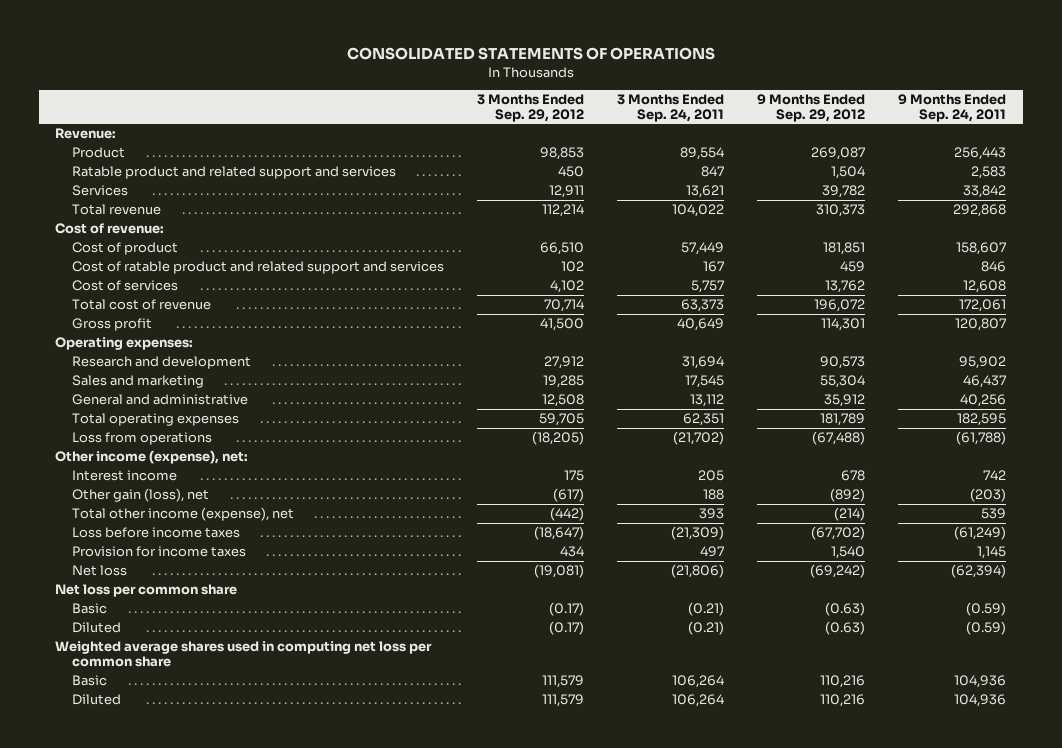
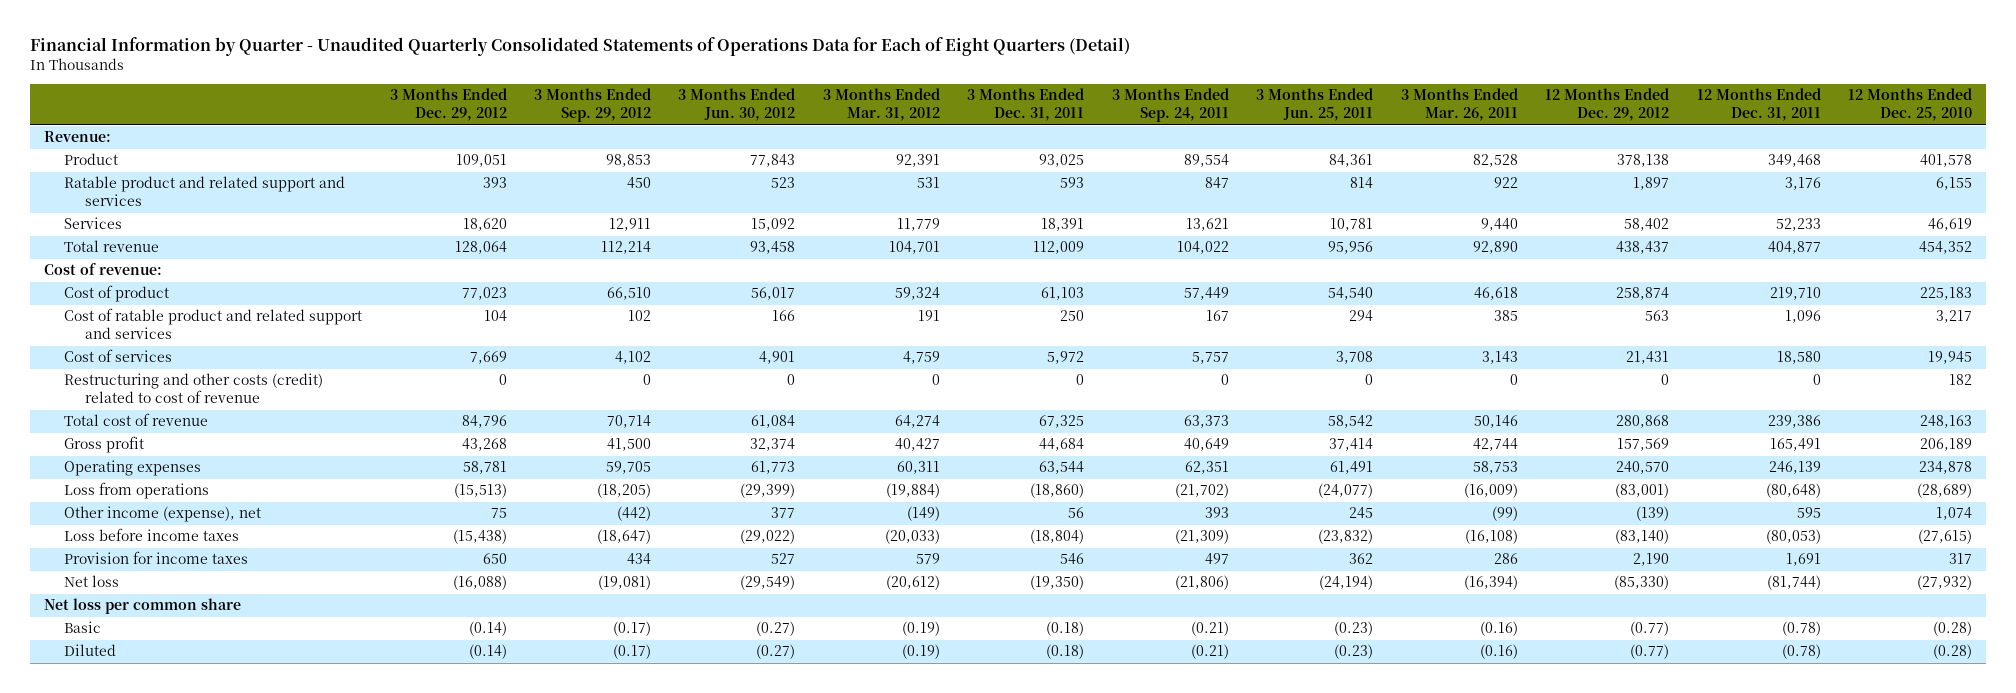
[346,47,715,61] CONSOLIDATED STATEMENTS OF OPERATIONS -> [29,37,1130,57] Financial Information by Quarter - Unaudited Quarterly Consolidated Statements of Operations Data for Each of Eight Quarters (Detail)
[757,93,866,122] 9 Months Ended Sep. 29, 2012 -> none
[898,93,1007,122] 9 Months Ended Sep. 24, 2011 -> none
none -> [389,88,507,122] 3 Months Ended Dec. 29, 2012
none -> [678,88,796,122] 3 Months Ended Jun. 30, 2012
none -> [822,88,940,122] 3 Months Ended Mar. 31, 2012
none -> [967,88,1085,122] 3 Months Ended Dec. 31, 2011
none -> [1256,88,1374,122] 3 Months Ended Jun. 25, 2011
none -> [1400,88,1518,122] 3 Months Ended Mar. 26, 2011
none -> [1545,88,1670,122] 12 Months Ended Dec. 29, 2012
none -> [1696,88,1821,122] 12 Months Ended Dec. 31, 2011
none -> [1848,88,1973,122] 12 Months Ended Dec. 25, 2010
none -> [64,373,324,404] Restructuring and other costs (credit) related to cost of revenue
[55,337,194,351] Operating expenses: -> none
[72,356,252,370] Research and development -> none
[72,375,205,389] Sales and marketing -> none
[72,394,249,406] General and administrative -> none
[72,413,240,427] Total operating expenses -> [64,460,202,477] Operating expenses
[55,450,249,465] Other income (expense), net: -> none
[72,470,178,482] Interest income -> none
[72,488,210,503] Other gain (loss), net -> none
[72,507,295,522] Total other income (expense), net -> [64,506,262,523] Other income (expense), net
[55,641,433,668] Weighted average shares used in computing net loss per common share -> none
[72,675,108,687] Basic -> none
[72,694,122,706] Diluted -> none

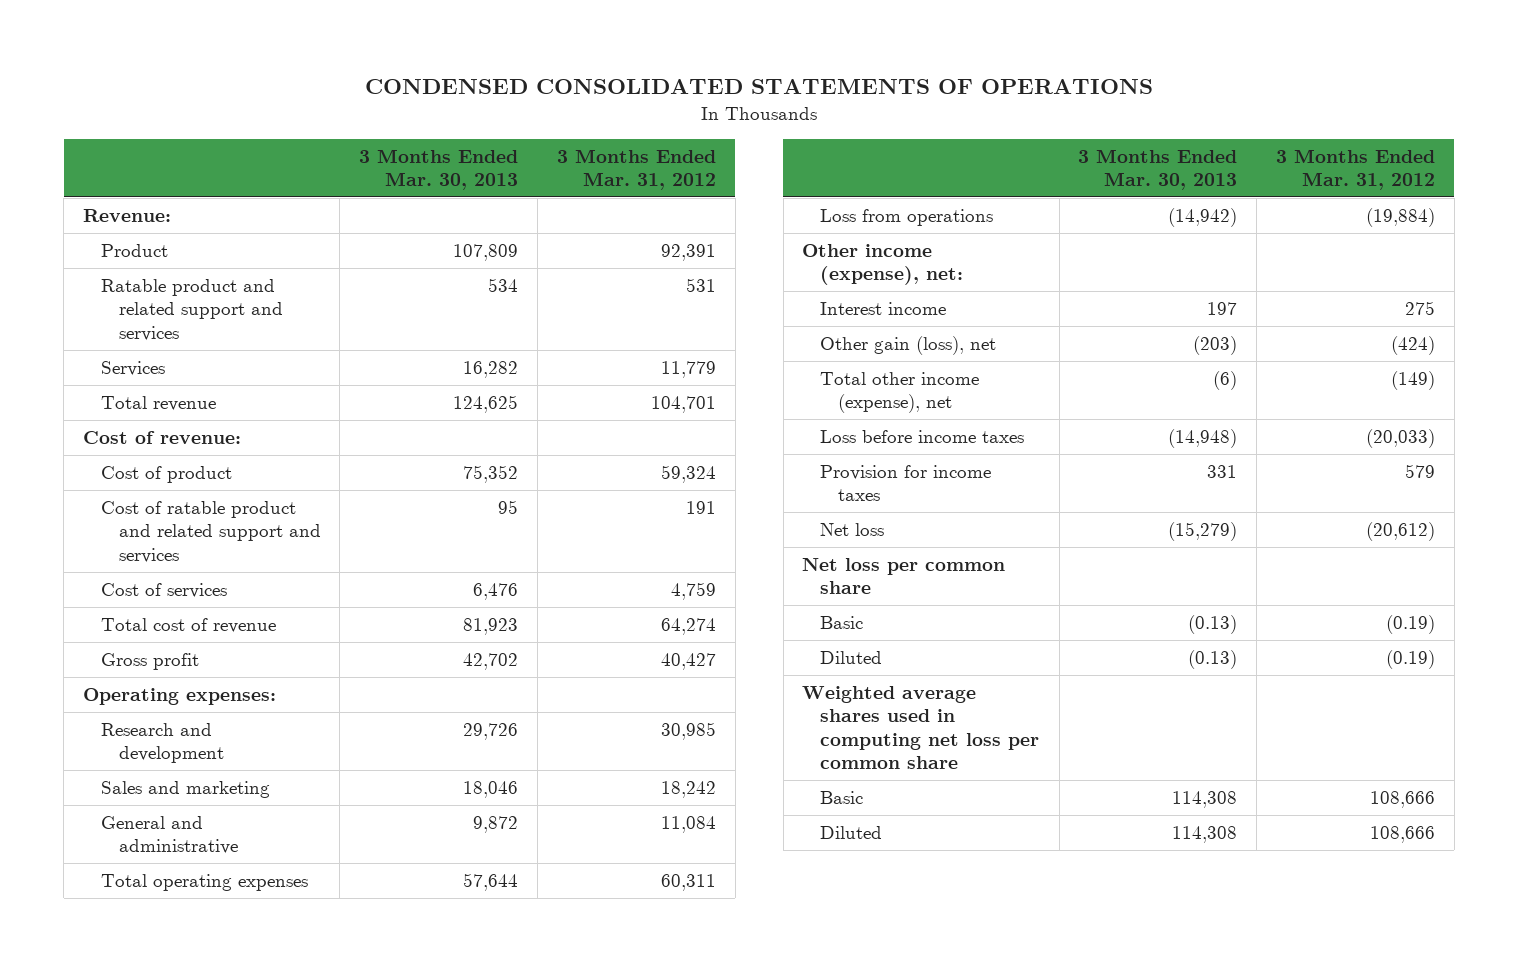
[29,37,1130,57] Financial Information by Quarter - Unaudited Quarterly Consolidated Statements of Operations Data for Each of Eight Quarters (Detail) -> [365,78,1154,94] CONDENSED CONSOLIDATED STATEMENTS OF OPERATIONS
[389,88,507,122] 3 Months Ended Dec. 29, 2012 -> none
[534,88,652,123] 3 Months Ended Sep. 29, 2012 -> none
[678,88,796,122] 3 Months Ended Jun. 30, 2012 -> none
[967,88,1085,122] 3 Months Ended Dec. 31, 2011 -> none
[1111,88,1229,123] 3 Months Ended Sep. 24, 2011 -> none
[1256,88,1374,122] 3 Months Ended Jun. 25, 2011 -> none
[1400,88,1518,122] 3 Months Ended Mar. 26, 2011 -> none
[1545,88,1670,122] 12 Months Ended Dec. 29, 2012 -> none
[1696,88,1821,122] 12 Months Ended Dec. 31, 2011 -> none
[1848,88,1973,122] 12 Months Ended Dec. 25, 2010 -> none
none -> [359,148,519,191] 3 Months Ended Mar. 30, 2013
[64,373,324,404] Restructuring and other costs (credit) related to cost of revenue -> none
none -> [83,687,277,705] Operating expenses:
none -> [100,722,224,764] Research and development
none -> [100,780,270,798] Sales and marketing
none -> [100,815,238,855] General and administrative
[64,460,202,477] Operating expenses -> [100,873,308,891] Total operating expenses
none -> [802,243,964,286] Other income (expense), net:
none -> [820,301,947,315] Interest income
none -> [820,335,997,355] Other gain (loss), net
[64,506,262,523] Other income (expense), net -> [820,371,980,414] Total other income (expense), net
none -> [802,685,1040,770] Weighted average shares used in computing net loss per common share
none -> [820,790,864,804] Basic
none -> [820,825,883,839] Diluted

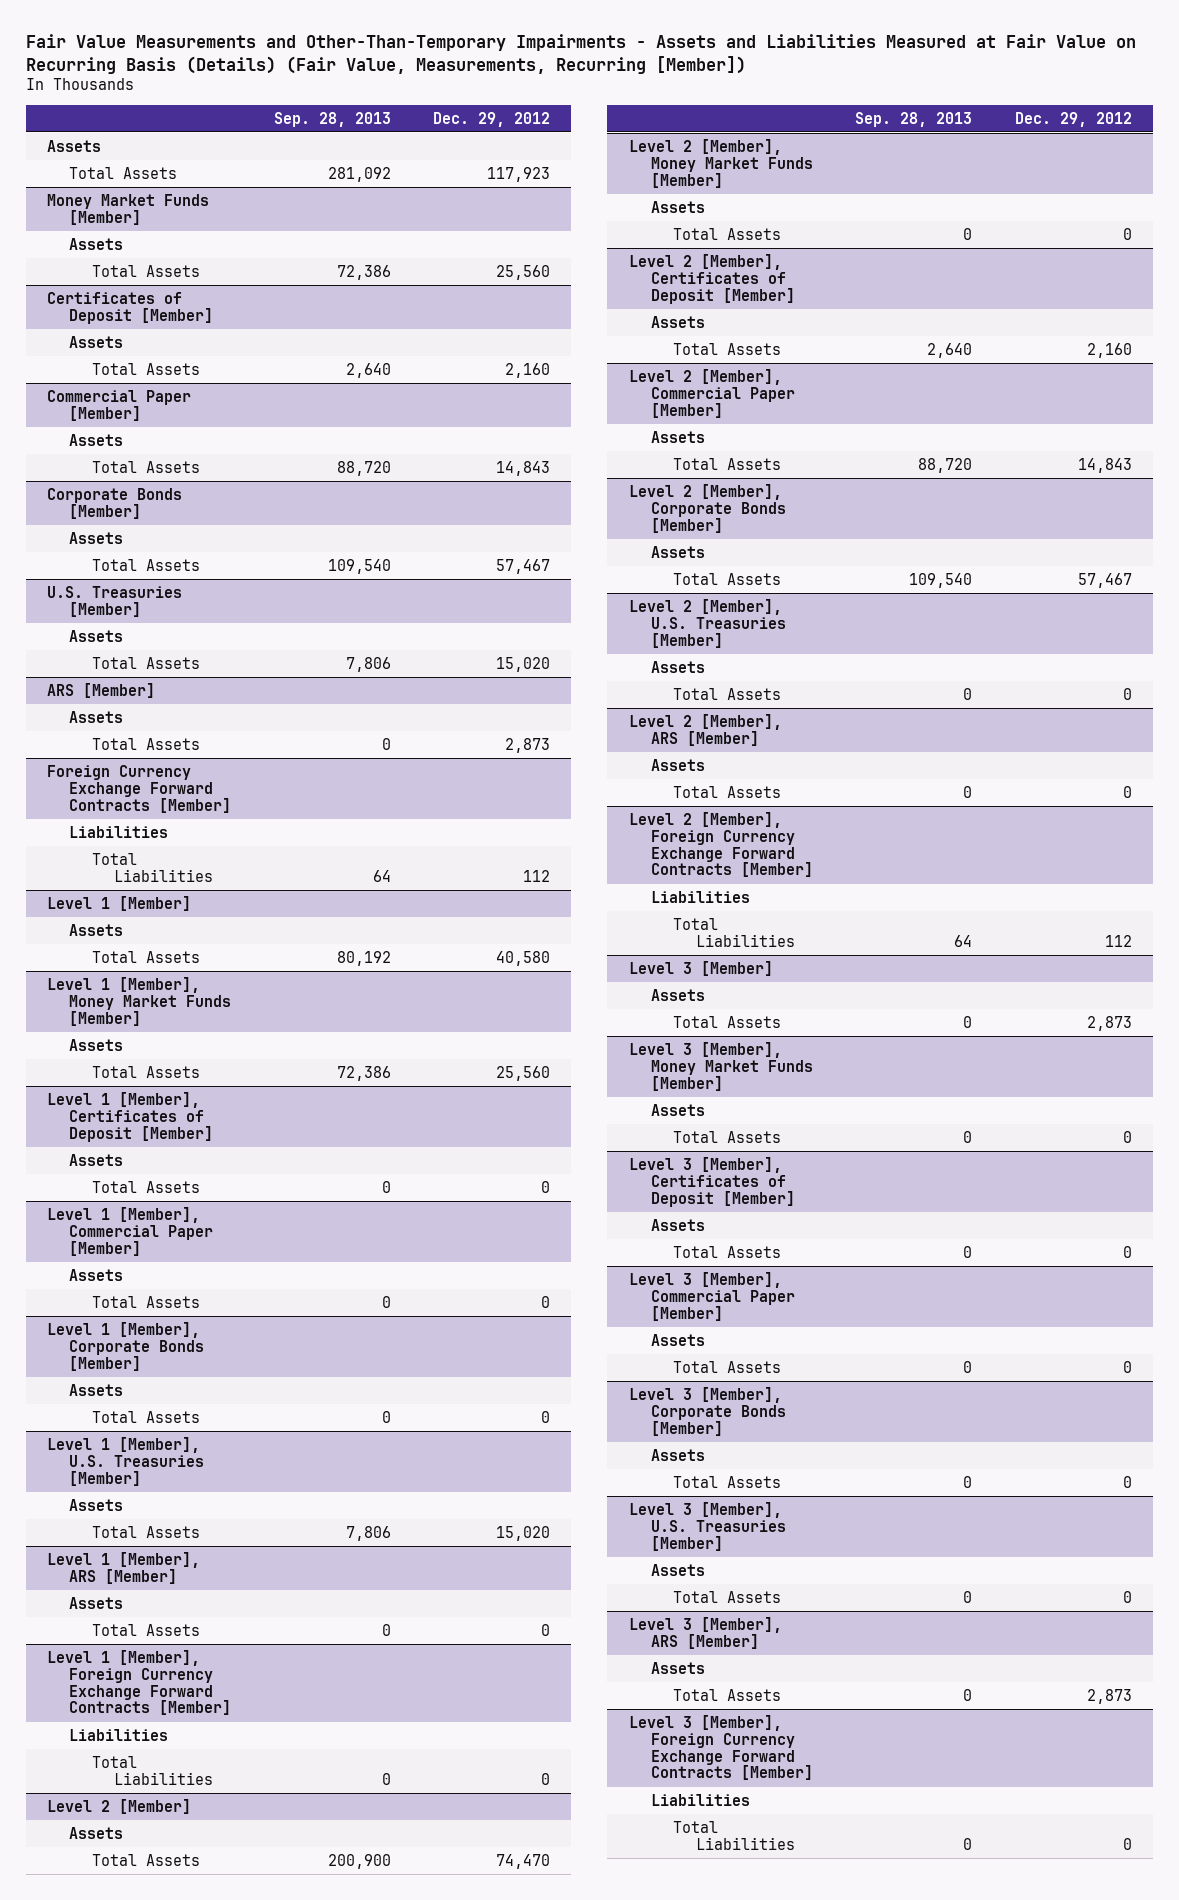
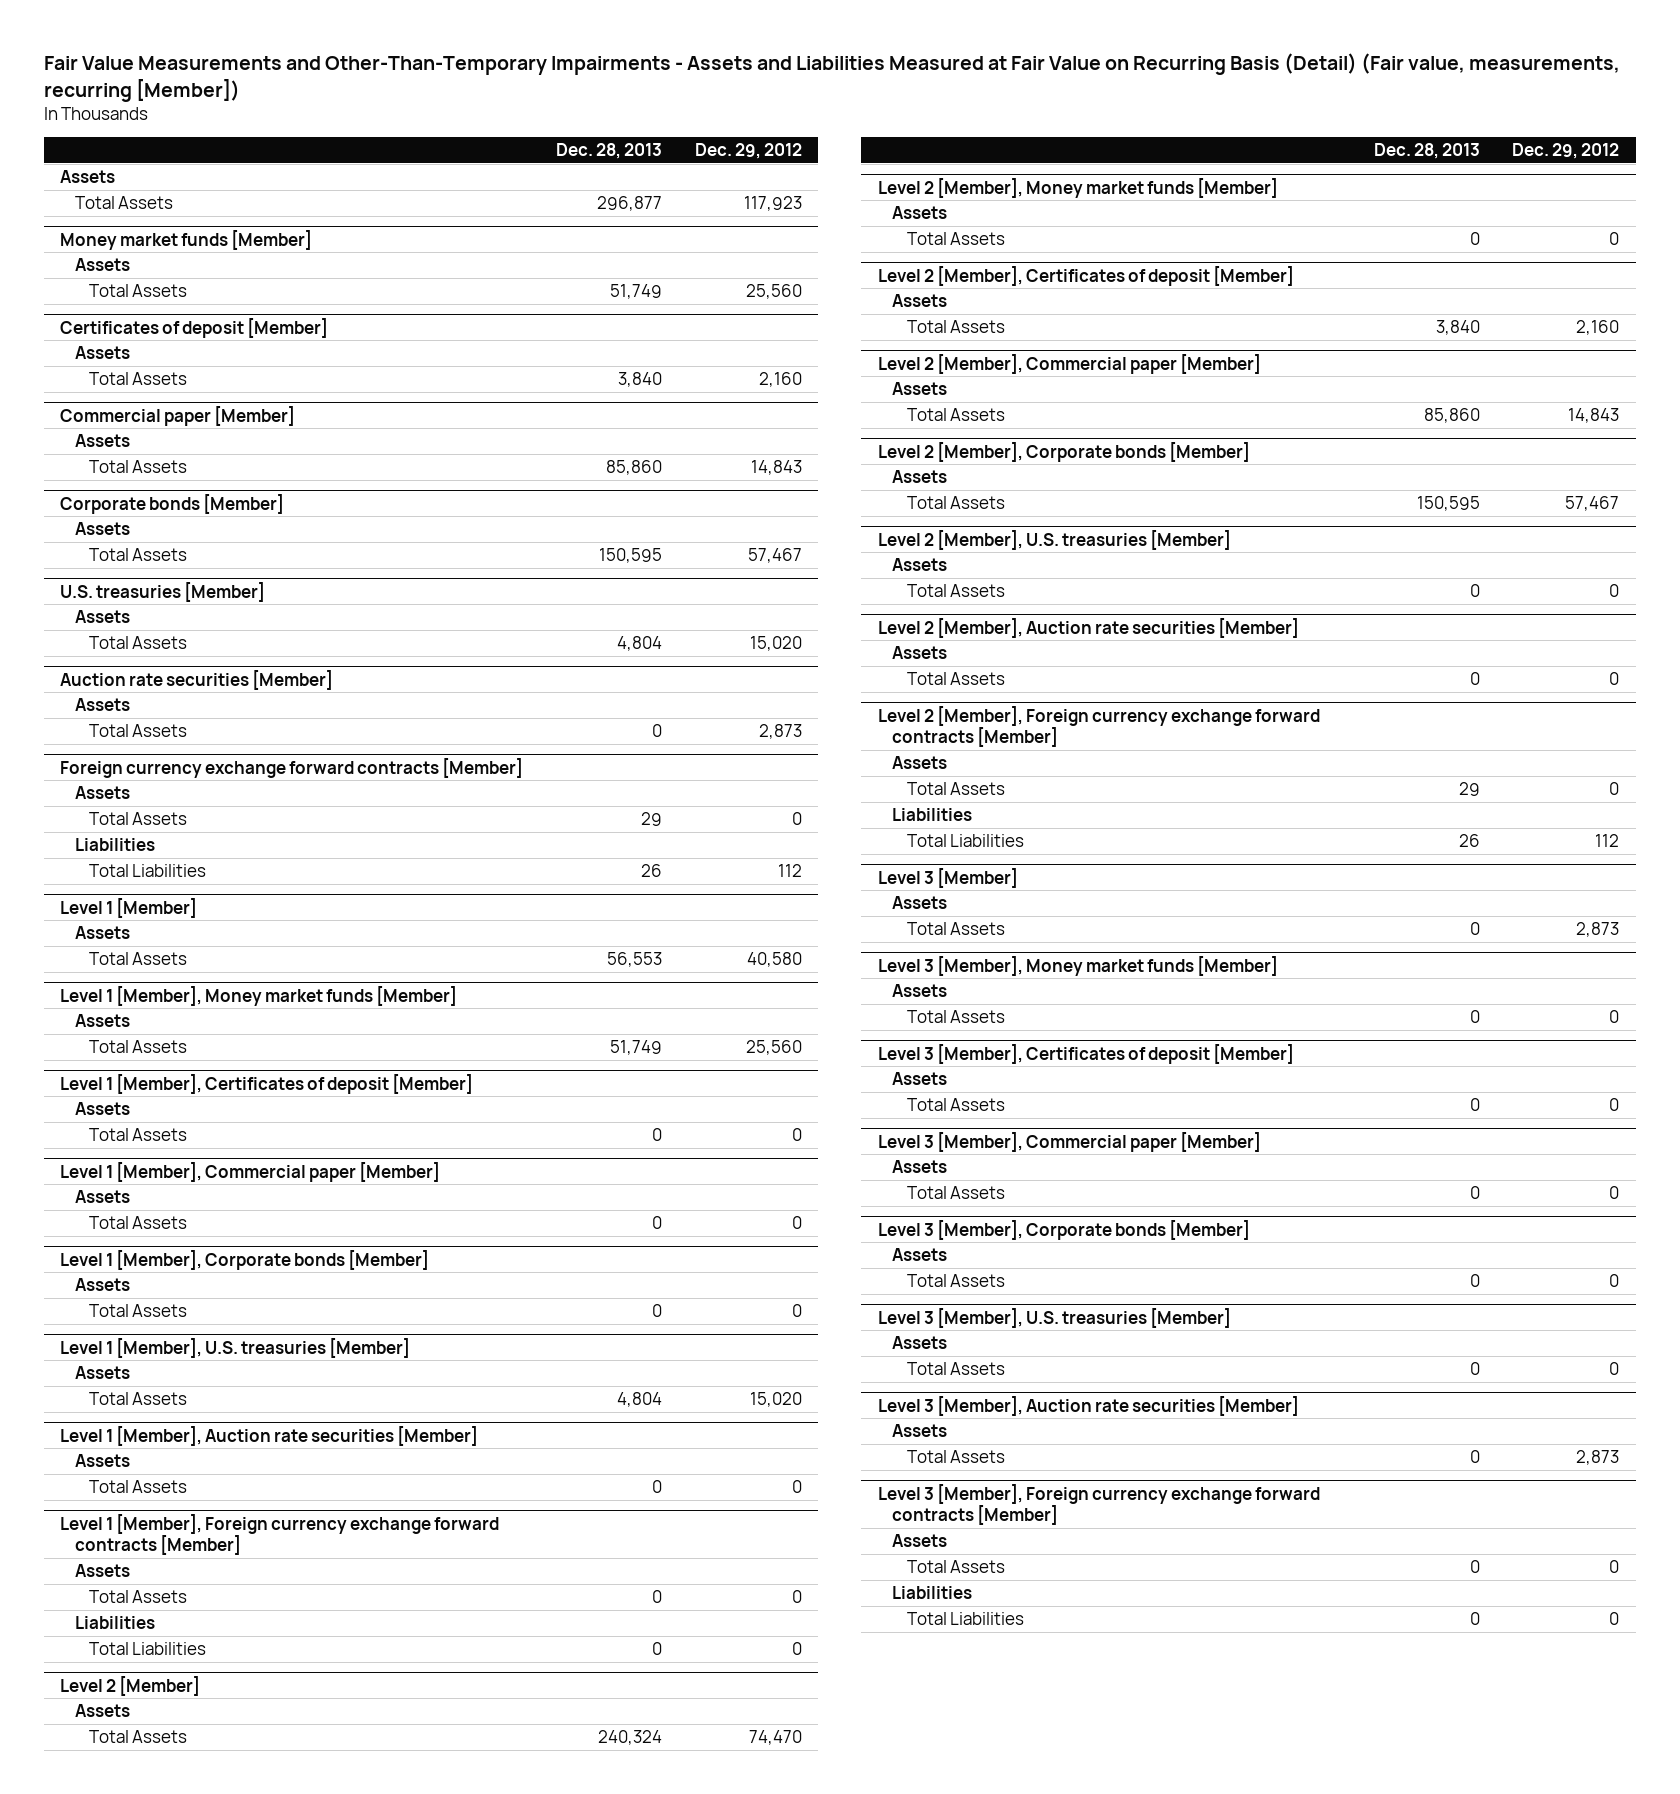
[25,34,1136,74] Fair Value Measurements and Other-Than-Temporary Impairments - Assets and Liabilities Measured at Fair Value on Recurring Basis (Details) (Fair Value, Measurements, Recurring [Member]) -> [43,53,1620,102] Fair Value Measurements and Other-Than-Temporary Impairments - Assets and Liabilities Measured at Fair Value on Recurring Basis (Detail) (Fair value, measurements, recurring [Member])
[273,111,391,127] Sep. 28, 2013 -> none
none -> [555,143,662,160] Dec. 28, 2013
[46,193,209,225] Money Market Funds [Member] -> [60,229,313,250] Money market funds [Member]
[46,291,214,324] Certificates of Deposit [Member] -> [60,317,329,338] Certificates of deposit [Member]
[46,389,191,421] Commercial Paper [Member] -> [60,405,296,426] Commercial paper [Member]
[46,487,182,519] Corporate Bonds [Member] -> [60,493,285,514] Corporate bonds [Member]
[46,585,182,617] U.S. Treasuries [Member] -> [60,581,266,602] U.S. treasuries [Member]
[46,682,155,698] ARS [Member] -> none
none -> [60,669,334,690] Auction rate securities [Member]
[46,764,232,813] Foreign Currency Exchange Forward Contracts [Member] -> [60,757,524,778] Foreign currency exchange forward contracts [Member]
none -> [74,786,130,800] Assets
none -> [89,812,188,826] Total Assets
[46,976,232,1026] Level 1 [Member], Money Market Funds [Member] -> [60,985,458,1006] Level 1 [Member], Money market funds [Member]
[46,1091,214,1142] Level 1 [Member], Certificates of Deposit [Member] -> [60,1073,474,1094] Level 1 [Member], Certificates of deposit [Member]
[46,1206,214,1256] Level 1 [Member], Commercial Paper [Member] -> [60,1161,441,1182] Level 1 [Member], Commercial paper [Member]
[46,1321,205,1371] Level 1 [Member], Corporate Bonds [Member] -> [60,1249,430,1270] Level 1 [Member], Corporate bonds [Member]
[46,1436,205,1486] Level 1 [Member], U.S. Treasuries [Member] -> [60,1337,411,1358] Level 1 [Member], U.S. treasuries [Member]
[46,1551,200,1584] Level 1 [Member], ARS [Member] -> none
none -> [60,1425,479,1446] Level 1 [Member], Auction rate securities [Member]
[46,1649,232,1716] Level 1 [Member], Foreign Currency Exchange Forward Contracts [Member] -> [60,1513,500,1555] Level 1 [Member], Foreign currency exchange forward contracts [Member]
none -> [74,1564,130,1578] Assets
none -> [89,1590,188,1604] Total Assets
[628,138,814,188] Level 2 [Member], Money Market Funds [Member] -> [877,177,1278,198] Level 2 [Member], Money market funds [Member]
[628,253,796,304] Level 2 [Member], Certificates of Deposit [Member] -> [877,265,1294,286] Level 2 [Member], Certificates of deposit [Member]
[628,368,796,418] Level 2 [Member], Commercial Paper [Member] -> [877,353,1261,374] Level 2 [Member], Commercial paper [Member]
[628,483,787,533] Level 2 [Member], Corporate Bonds [Member] -> [877,441,1250,462] Level 2 [Member], Corporate bonds [Member]
[628,598,787,648] Level 2 [Member], U.S. Treasuries [Member] -> [877,529,1231,550] Level 2 [Member], U.S. treasuries [Member]
[628,713,782,746] Level 2 [Member], ARS [Member] -> none
none -> [877,617,1299,638] Level 2 [Member], Auction rate securities [Member]
[628,811,814,878] Level 2 [Member], Foreign Currency Exchange Forward Contracts [Member] -> [877,705,1320,747] Level 2 [Member], Foreign currency exchange forward contracts [Member]
none -> [892,756,948,770] Assets
none -> [906,782,1005,796] Total Assets
[628,1041,814,1091] Level 3 [Member], Money Market Funds [Member] -> [877,955,1278,976] Level 3 [Member], Money market funds [Member]
[628,1156,796,1207] Level 3 [Member], Certificates of Deposit [Member] -> [877,1043,1294,1064] Level 3 [Member], Certificates of deposit [Member]
[628,1271,796,1321] Level 3 [Member], Commercial Paper [Member] -> [877,1131,1261,1152] Level 3 [Member], Commercial paper [Member]
[628,1386,787,1436] Level 3 [Member], Corporate Bonds [Member] -> [877,1219,1250,1240] Level 3 [Member], Corporate bonds [Member]
[628,1501,787,1551] Level 3 [Member], U.S. Treasuries [Member] -> [877,1307,1231,1328] Level 3 [Member], U.S. treasuries [Member]
[628,1616,782,1649] Level 3 [Member], ARS [Member] -> none
none -> [877,1395,1299,1416] Level 3 [Member], Auction rate securities [Member]
[628,1714,814,1781] Level 3 [Member], Foreign Currency Exchange Forward Contracts [Member] -> [877,1483,1320,1525] Level 3 [Member], Foreign currency exchange forward contracts [Member]
none -> [892,1534,948,1548] Assets
none -> [906,1560,1005,1574] Total Assets

